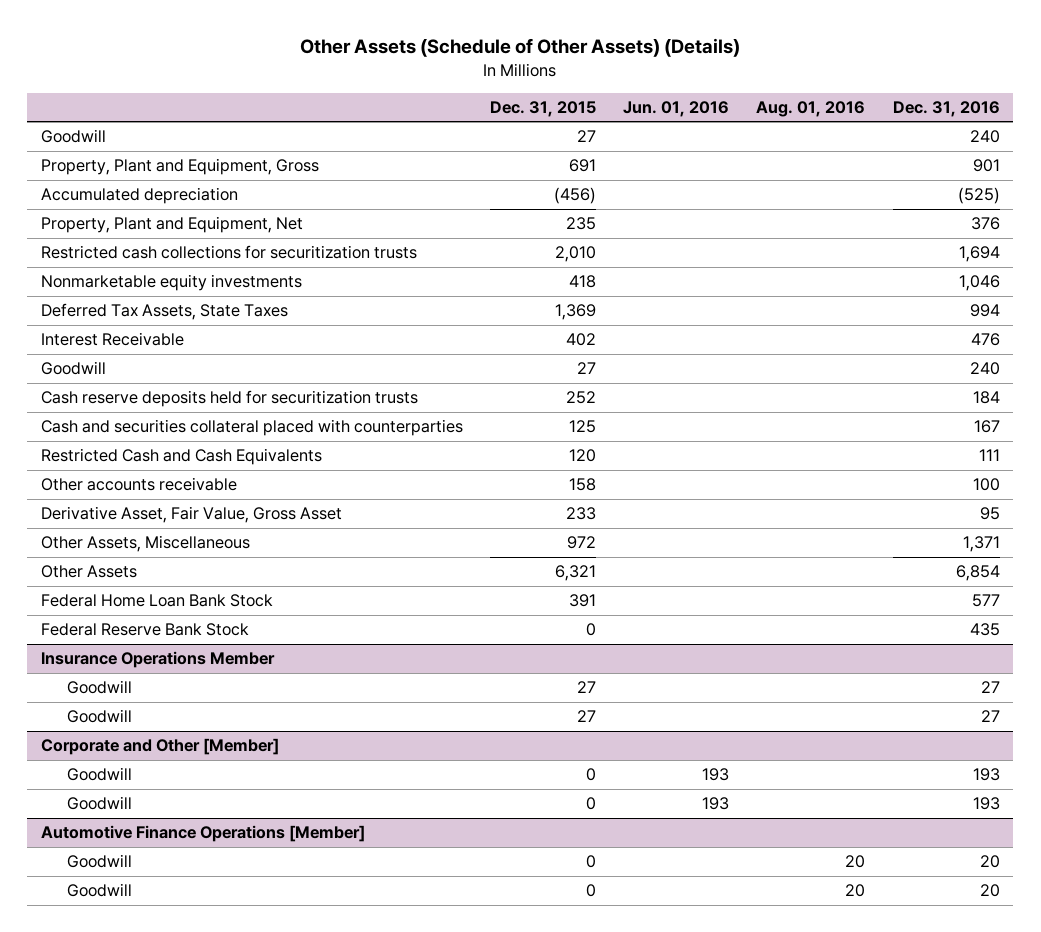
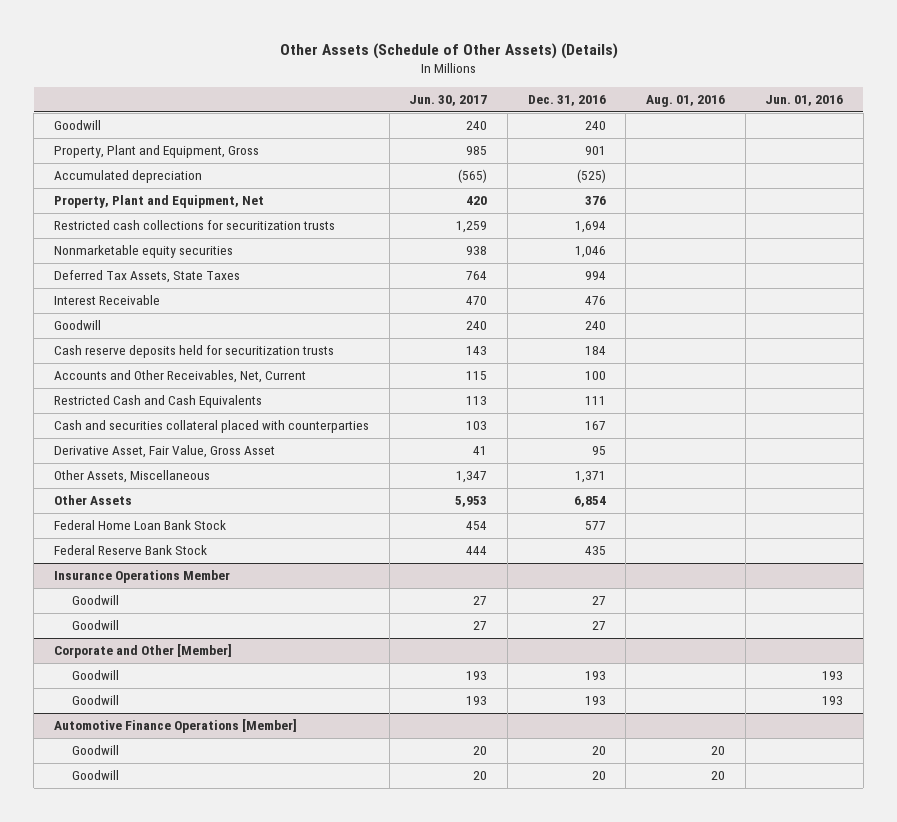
[490,101,597,118] Dec. 31, 2015 -> none
none -> [409,94,488,106] Jun. 30, 2017
[40,274,302,292] Nonmarketable equity investments -> [54,245,234,259] Nonmarketable equity securities
none -> [54,370,307,384] Accounts and Other Receivables, Net, Current
[40,477,237,492] Other accounts receivable -> none
[40,419,463,437] Cash and securities collateral placed with counterparties -> [54,420,370,434] Cash and securities collateral placed with counterparties

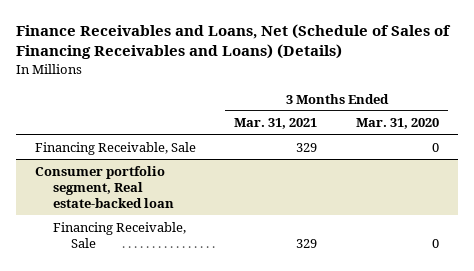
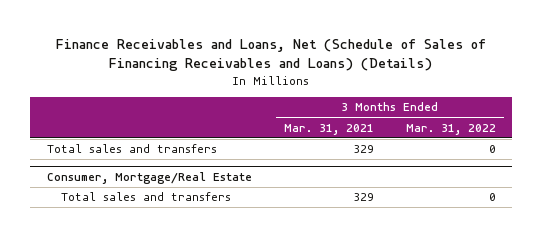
[355,118,439,130] Mar. 31, 2020 -> none
none -> [406,123,497,135] Mar. 31, 2022
[34,165,175,208] Consumer portfolio segment, Real estate-backed loan -> none
[34,141,196,155] Financing Receivable, Sale -> [46,144,217,154] Total sales and transfers
none -> [46,171,252,184] Consumer, Mortgage/Real Estate
[53,221,187,248] Financing Receivable, Sale -> [61,192,232,202] Total sales and transfers

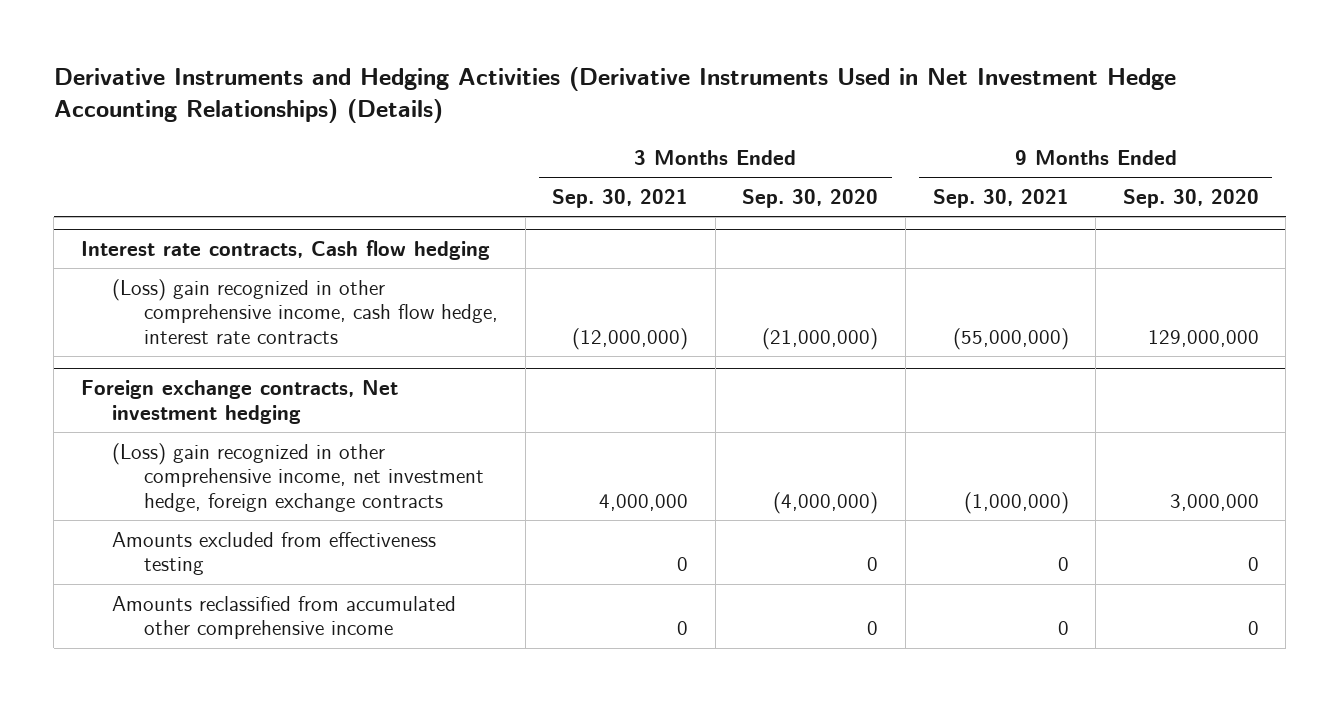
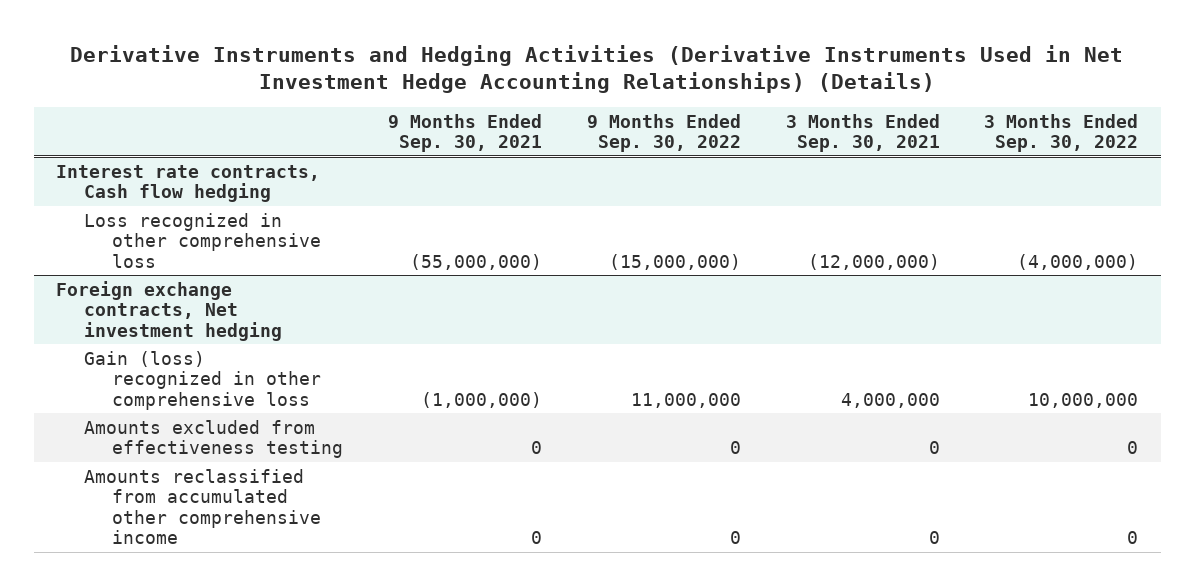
[742,189,879,209] Sep. 30, 2020 -> none
[1122,189,1259,209] Sep. 30, 2020 -> none
none -> [586,113,741,153] 9 Months Ended Sep. 30, 2022
none -> [984,113,1139,153] 3 Months Ended Sep. 30, 2022
[112,278,499,344] (Loss) gain recognized in other comprehensive income, cash flow hedge, interest rate contracts -> [84,212,322,268] Loss recognized in other comprehensive loss
[112,442,485,512] (Loss) gain recognized in other comprehensive income, net investment hedge, foreign exchange contracts -> [84,350,322,410] Gain (loss) recognized in other comprehensive loss

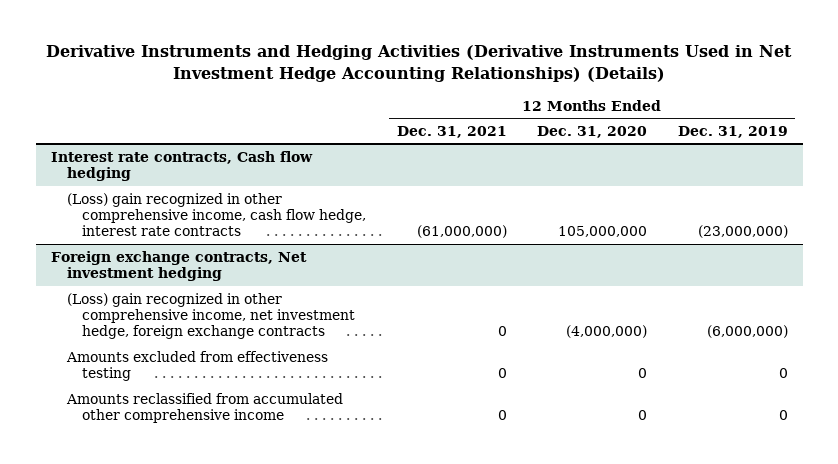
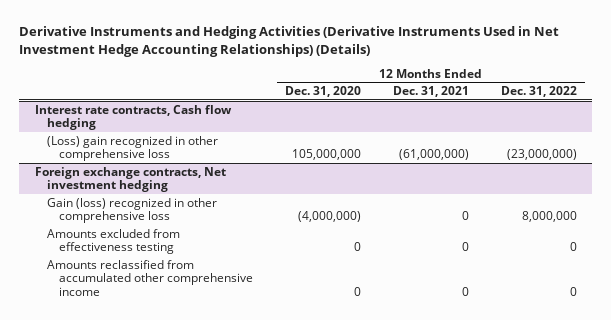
[677,125,788,138] Dec. 31, 2019 -> none
none -> [500,86,577,98] Dec. 31, 2022
[66,192,367,237] (Loss) gain recognized in other comprehensive income, cash flow hedge, interest rate contracts -> [47,135,219,162] (Loss) gain recognized in other comprehensive loss
[66,292,356,340] (Loss) gain recognized in other comprehensive income, net investment hedge, foreign exchange contracts -> [47,197,218,224] Gain (loss) recognized in other comprehensive loss

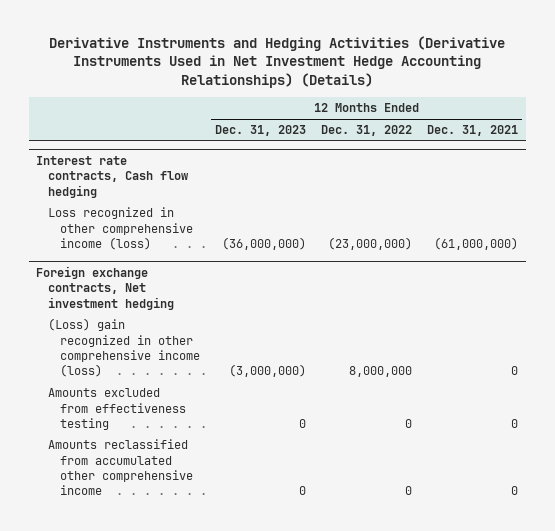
[285,86,362,98] Dec. 31, 2020 -> none
none -> [214,125,306,137] Dec. 31, 2023
[47,135,219,162] (Loss) gain recognized in other comprehensive loss -> [48,207,193,250] Loss recognized in other comprehensive income (loss)
[47,197,218,224] Gain (loss) recognized in other comprehensive loss -> [48,318,200,378] (Loss) gain recognized in other comprehensive income (loss)

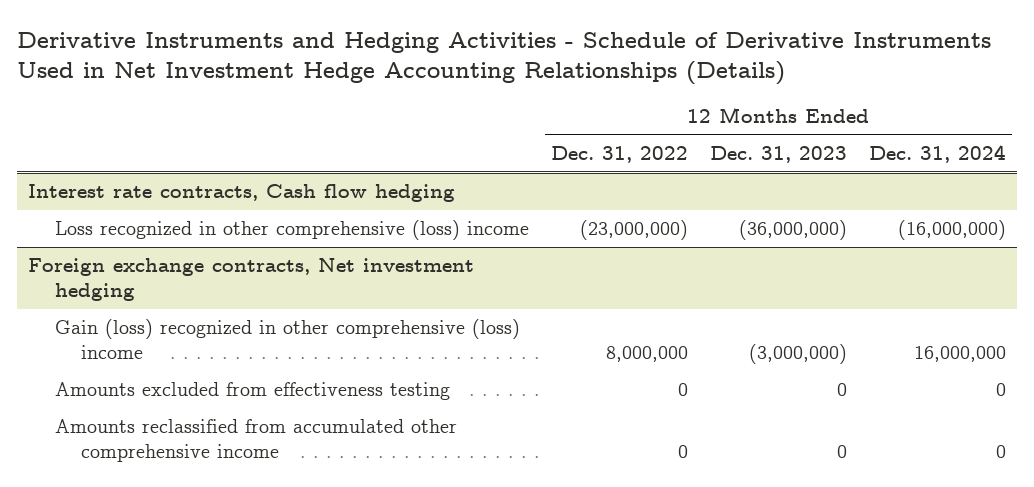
[49,35,506,89] Derivative Instruments and Hedging Activities (Derivative Instruments Used in Net Investment Hedge Accounting Relationships) (Details) -> [17,31,992,86] Derivative Instruments and Hedging Activities - Schedule of Derivative Instruments Used in Net Investment Hedge Accounting Relationships (Details)
[427,125,519,137] Dec. 31, 2021 -> none
none -> [869,145,1007,164] Dec. 31, 2024
[48,207,193,250] Loss recognized in other comprehensive income (loss) -> [54,220,529,241] Loss recognized in other comprehensive (loss) income
[48,318,200,378] (Loss) gain recognized in other comprehensive income (loss) -> [54,319,520,360] Gain (loss) recognized in other comprehensive (loss) income

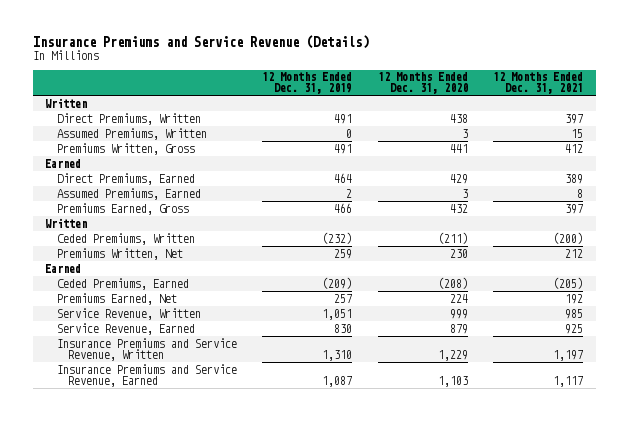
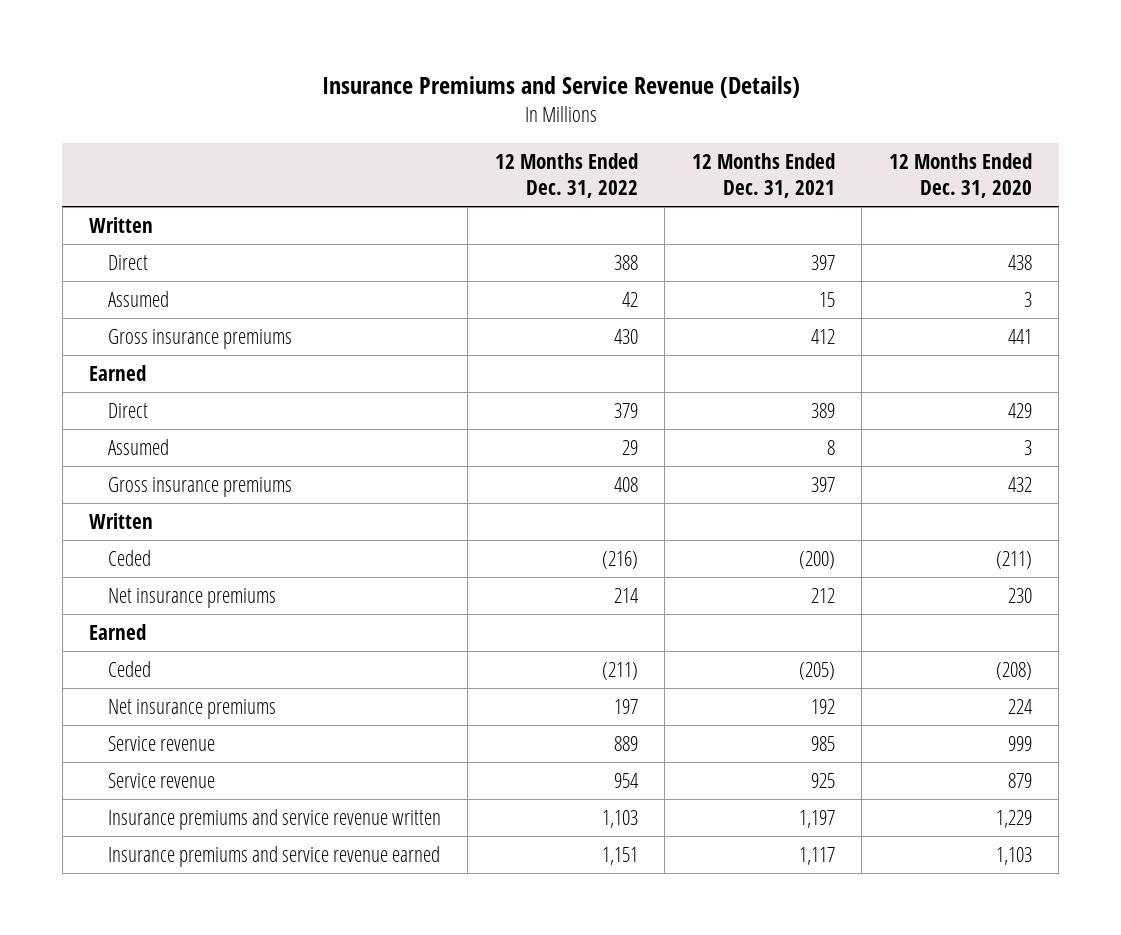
[262,72,353,95] 12 Months Ended Dec. 31, 2019 -> none
none -> [494,152,638,199] 12 Months Ended Dec. 31, 2022
[56,112,201,125] Direct Premiums, Written -> [107,254,148,270] Direct
[56,127,207,140] Assumed Premiums, Written -> [107,290,169,307] Assumed
[56,142,195,155] Premiums Written, Gross -> [107,328,292,349] Gross insurance premiums
[56,172,195,185] Direct Premiums, Earned -> [107,402,148,418] Direct
[56,187,201,200] Assumed Premiums, Earned -> [107,438,169,455] Assumed
[56,202,189,215] Premiums Earned, Gross -> [107,476,292,497] Gross insurance premiums
[56,232,195,245] Ceded Premiums, Written -> [107,549,151,566] Ceded
[56,247,183,260] Premiums Written, Net -> [107,587,276,608] Net insurance premiums
[56,277,189,290] Ceded Premiums, Earned -> [107,660,151,677] Ceded
[56,292,177,305] Premiums Earned, Net -> [107,698,276,719] Net insurance premiums
[56,307,201,320] Service Revenue, Written -> [107,735,215,751] Service revenue
[56,322,195,335] Service Revenue, Earned -> [107,772,215,788] Service revenue
[56,337,237,361] Insurance Premiums and Service Revenue, Written -> [107,808,441,830] Insurance premiums and service revenue written
[56,363,237,387] Insurance Premiums and Service Revenue, Earned -> [107,845,440,867] Insurance premiums and service revenue earned

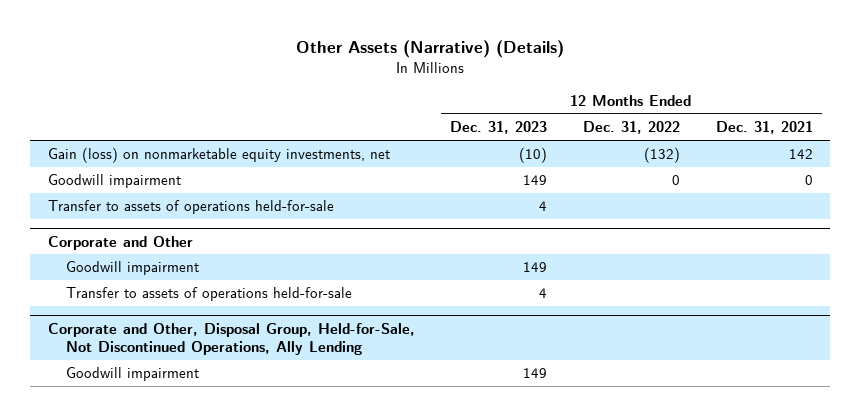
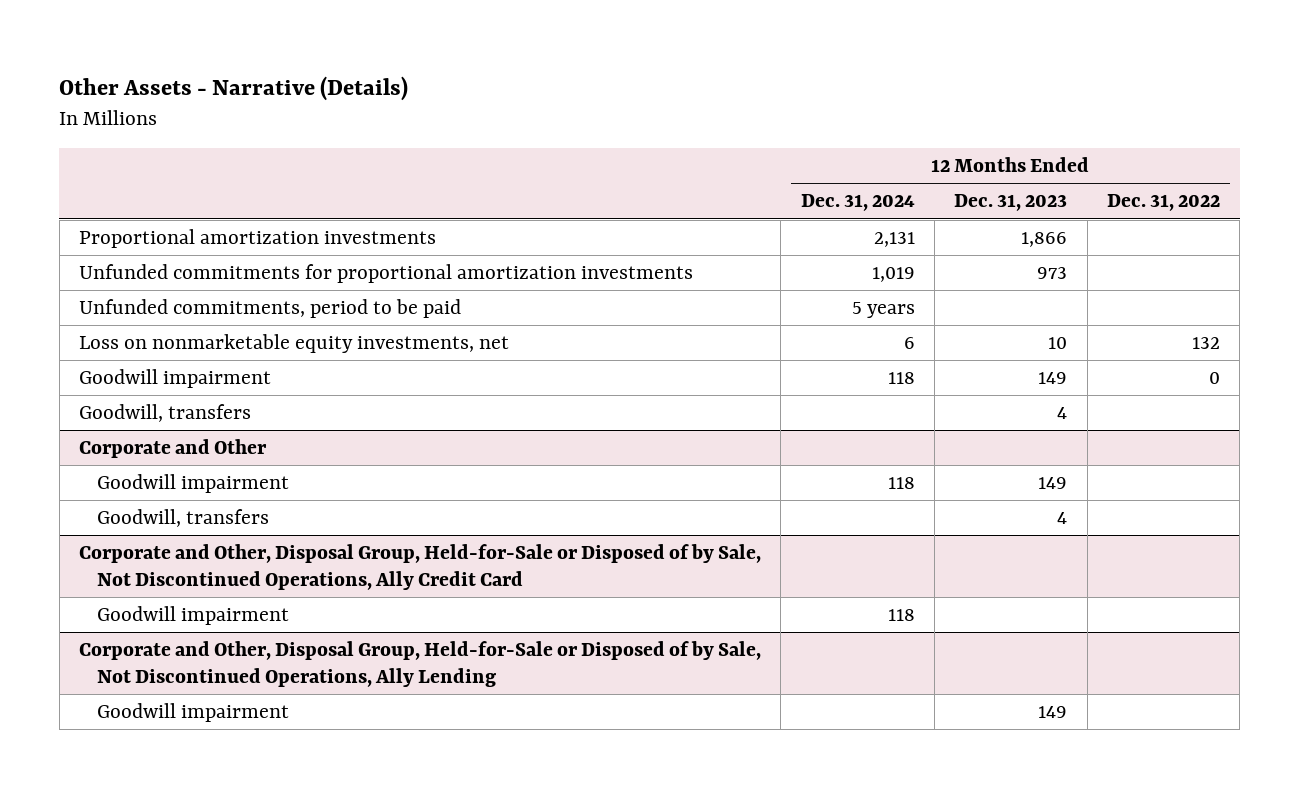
[296,39,565,58] Other Assets (Narrative) (Details) -> [59,75,409,101] Other Assets - Narrative (Details)
[715,121,813,135] Dec. 31, 2021 -> none
none -> [800,194,915,212] Dec. 31, 2024
none -> [79,229,437,249] Proportional amortization investments
none -> [79,264,694,284] Unfunded commitments for proportional amortization investments
none -> [79,299,462,319] Unfunded commitments, period to be paid
[47,147,390,164] Gain (loss) on nonmarketable equity investments, net -> [79,334,510,354] Loss on nonmarketable equity investments, net
[519,147,548,164] (10) -> [1048,337,1068,350] 10
[643,147,680,164] (132) -> [1191,337,1220,350] 132
[47,200,334,215] Transfer to assets of operations held-for-sale -> [79,404,252,423] Goodwill, transfers
[65,287,352,302] Transfer to assets of operations held-for-sale -> [97,509,270,528] Goodwill, transfers
none -> [79,544,762,590] Corporate and Other, Disposal Group, Held-for-Sale or Disposed of by Sale, Not Discontinued Operations, Ally Credit Card
none -> [97,606,290,626] Goodwill impairment
[47,322,415,356] Corporate and Other, Disposal Group, Held-for-Sale, Not Discontinued Operations, Ally Lending -> [79,641,762,687] Corporate and Other, Disposal Group, Held-for-Sale or Disposed of by Sale, Not Discontinued Operations, Ally Lending

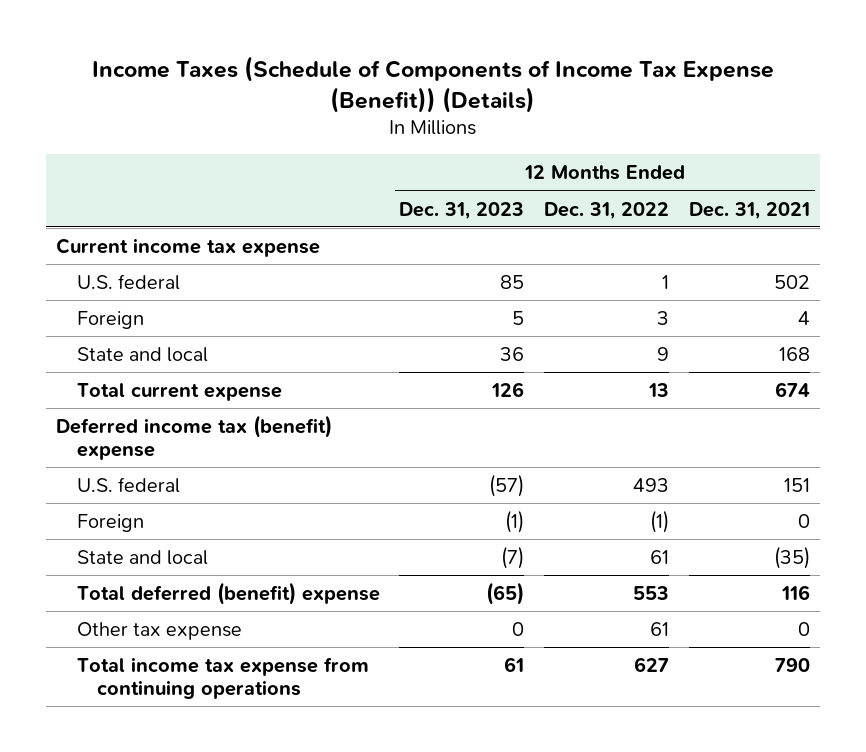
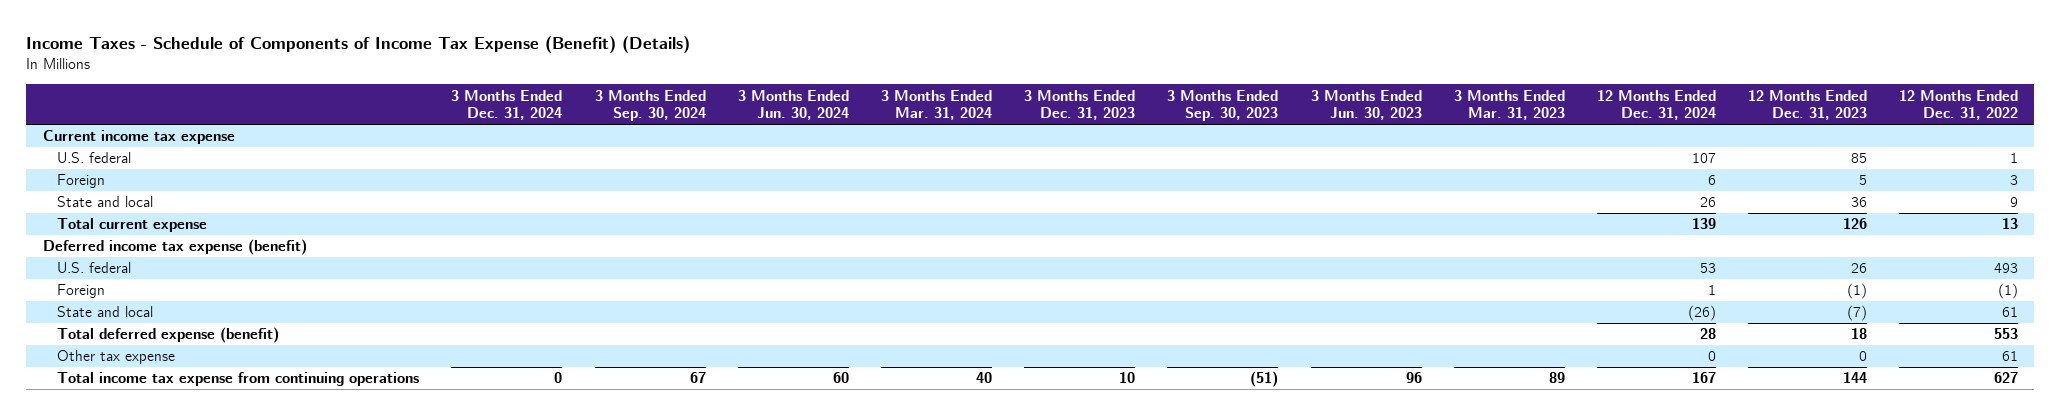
[92,55,775,113] Income Taxes (Schedule of Components of Income Tax Expense (Benefit)) (Details) -> [26,36,691,54] Income Taxes - Schedule of Components of Income Tax Expense (Benefit) (Details)
[689,201,811,220] Dec. 31, 2021 -> none
none -> [451,89,563,121] 3 Months Ended Dec. 31, 2024
none -> [594,89,706,122] 3 Months Ended Sep. 30, 2024
none -> [737,89,849,121] 3 Months Ended Jun. 30, 2024
none -> [880,89,992,121] 3 Months Ended Mar. 31, 2024
none -> [1024,89,1136,121] 3 Months Ended Dec. 31, 2023
none -> [1167,89,1279,122] 3 Months Ended Sep. 30, 2023
none -> [1310,89,1422,121] 3 Months Ended Jun. 30, 2023
none -> [1453,89,1565,121] 3 Months Ended Mar. 31, 2023
none -> [1596,89,1716,121] 12 Months Ended Dec. 31, 2024
[56,414,333,460] Deferred income tax (benefit) expense -> [42,239,307,256] Deferred income tax expense (benefit)
[489,473,525,497] (57) -> [1851,263,1868,274] 26
[76,581,380,605] Total deferred (benefit) expense -> [57,327,280,344] Total deferred expense (benefit)
[486,581,525,605] (65) -> [1851,328,1868,340] 18
[504,656,525,672] 61 -> [1843,372,1868,384] 144

